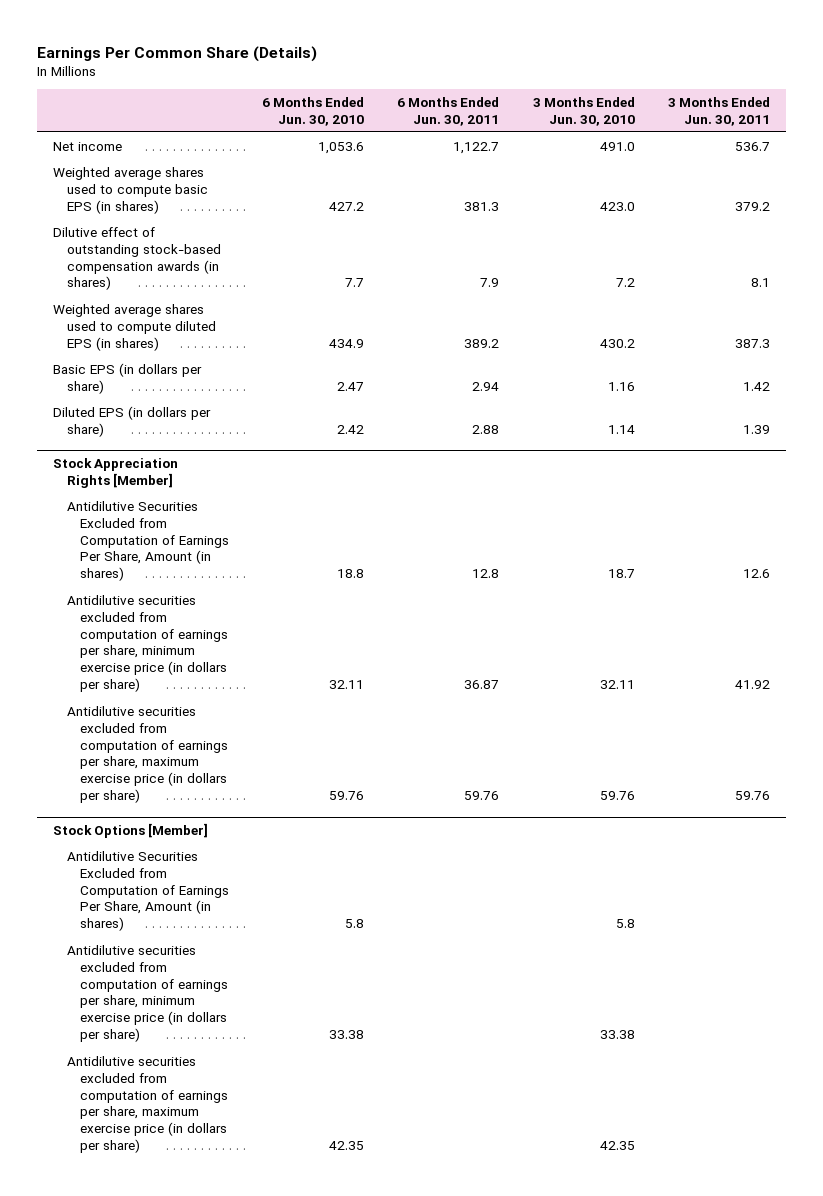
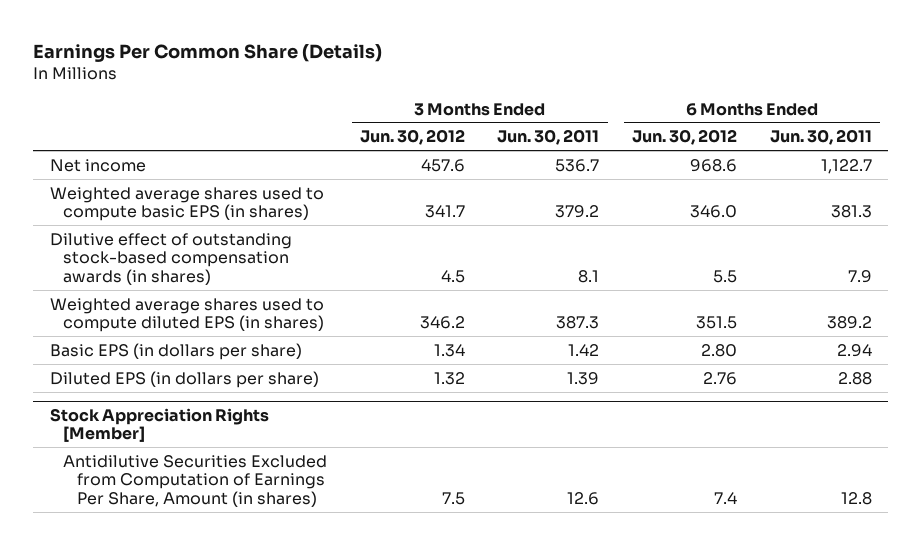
[262,96,365,126] 6 Months Ended Jun. 30, 2010 -> none
[532,96,635,126] 3 Months Ended Jun. 30, 2010 -> none
none -> [359,129,465,146] Jun. 30, 2012
none -> [631,129,737,146] Jun. 30, 2012
[66,594,229,693] Antidilutive securities excluded from computation of earnings per share, minimum exercise price (in dollars per share) -> none
[66,705,229,804] Antidilutive securities excluded from computation of earnings per share, maximum exercise price (in dollars per share) -> none
[53,823,209,839] Stock Options [Member] -> none
[66,850,230,932] Antidilutive Securities Excluded from Computation of Earnings Per Share, Amount (in shares) -> none
[66,944,229,1043] Antidilutive securities excluded from computation of earnings per share, minimum exercise price (in dollars per share) -> none
[66,1055,229,1154] Antidilutive securities excluded from computation of earnings per share, maximum exercise price (in dollars per share) -> none

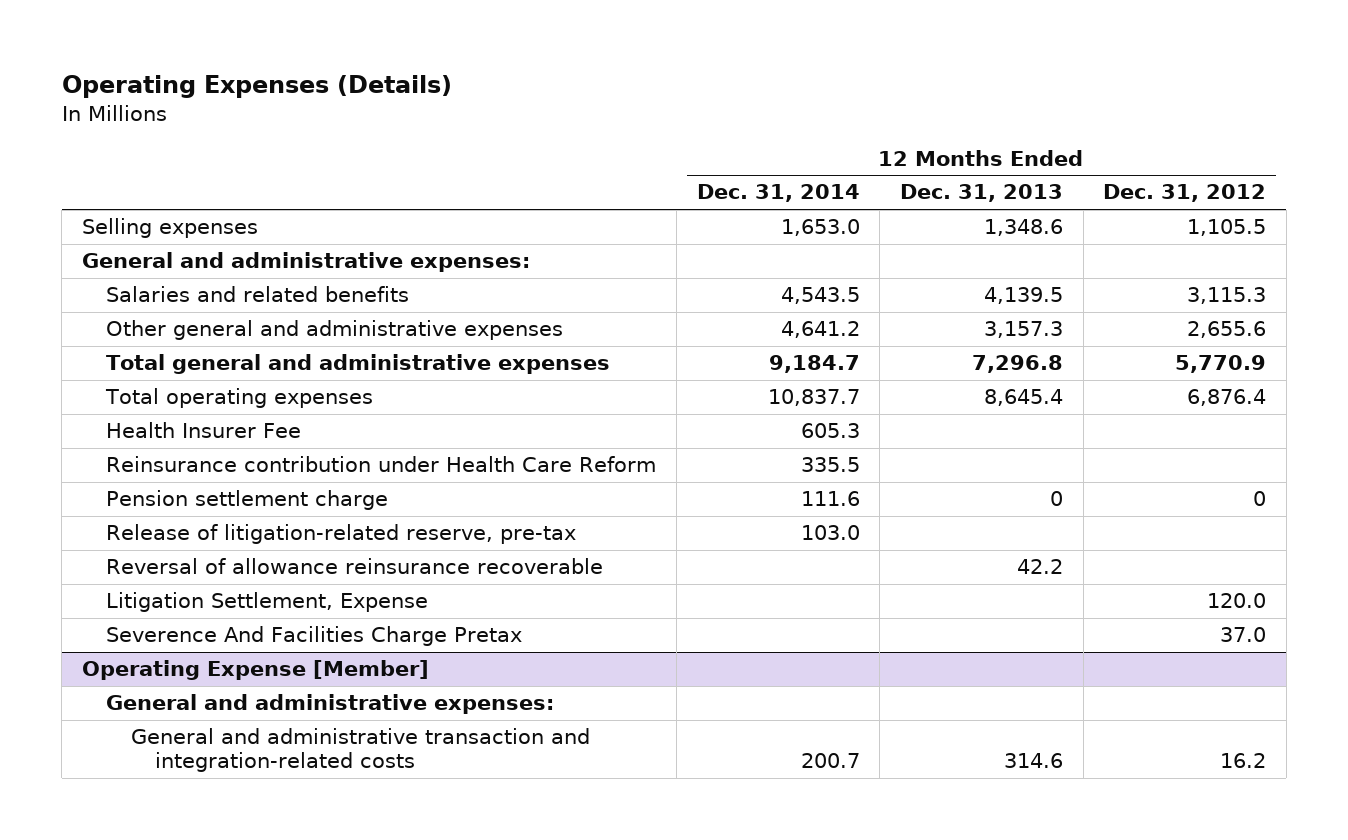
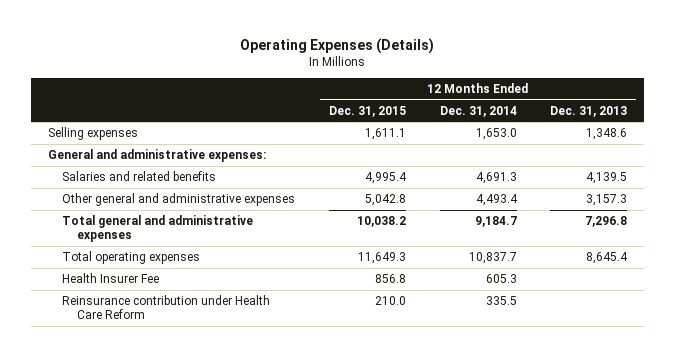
[1103,184,1267,203] Dec. 31, 2012 -> none
none -> [328,105,406,117] Dec. 31, 2015
[780,287,860,305] 4,543.5 -> [475,172,517,185] 4,691.3
[780,321,860,339] 4,641.2 -> [475,194,518,207] 4,493.4
[106,490,389,511] Pension settlement charge -> none
[106,524,577,545] Release of litigation-related reserve, pre-tax -> none
[106,558,604,575] Reversal of allowance reinsurance recoverable -> none
[106,592,429,613] Litigation Settlement, Expense -> none
[106,626,523,647] Severence And Facilities Charge Pretax -> none
[81,660,429,681] Operating Expense [Member] -> none
[106,694,555,715] General and administrative expenses: -> none
[130,728,590,773] General and administrative transaction and integration-related costs -> none

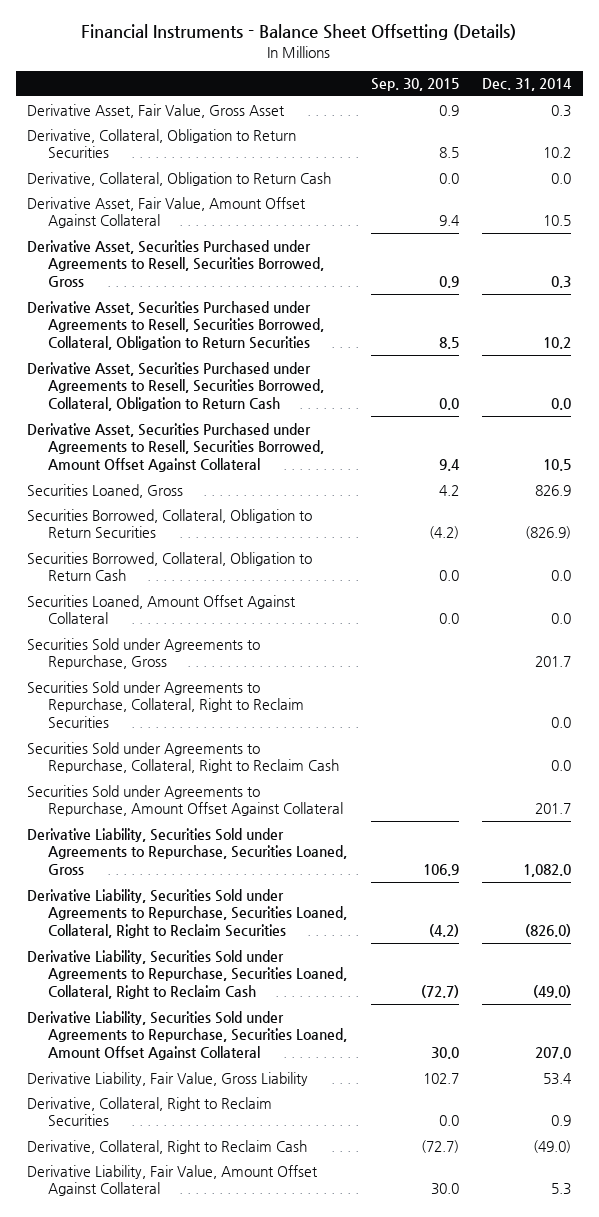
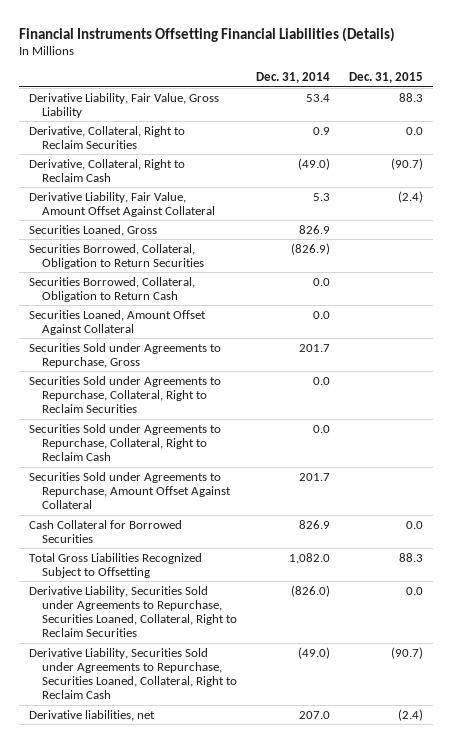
[81,24,517,41] Financial Instruments - Balance Sheet Offsetting (Details) -> [19,26,396,42] Financial Instruments Offsetting Financial Liabilities (Details)
[370,78,459,92] Sep. 30, 2015 -> none
none -> [349,72,424,84] Dec. 31, 2015
[27,103,286,118] Derivative Asset, Fair Value, Gross Asset -> none
[27,128,297,159] Derivative, Collateral, Obligation to Return Securities -> none
[27,171,332,186] Derivative, Collateral, Obligation to Return Cash -> none
[27,196,307,229] Derivative Asset, Fair Value, Amount Offset Against Collateral -> none
[27,239,324,288] Derivative Asset, Securities Purchased under Agreements to Resell, Securities Borrowed, Gross -> none
[27,300,324,351] Derivative Asset, Securities Purchased under Agreements to Resell, Securities Borrowed, Collateral, Obligation to Return Securities -> none
[27,361,324,412] Derivative Asset, Securities Purchased under Agreements to Resell, Securities Borrowed, Collateral, Obligation to Return Cash -> none
[27,422,324,473] Derivative Asset, Securities Purchased under Agreements to Resell, Securities Borrowed, Amount Offset Against Collateral -> none
[27,1071,309,1086] Derivative Liability, Fair Value, Gross Liability -> [28,92,219,118] Derivative Liability, Fair Value, Gross Liability
[27,1096,273,1127] Derivative, Collateral, Right to Reclaim Securities -> [28,125,185,149] Derivative, Collateral, Right to Reclaim Securities
[27,1139,308,1154] Derivative, Collateral, Right to Reclaim Cash -> [28,158,185,182] Derivative, Collateral, Right to Reclaim Cash
[27,1164,319,1197] Derivative Liability, Fair Value, Amount Offset Against Collateral -> [28,191,215,217] Derivative Liability, Fair Value, Amount Offset Against Collateral
none -> [28,519,182,543] Cash Collateral for Borrowed Securities
[27,827,347,876] Derivative Liability, Securities Sold under Agreements to Repurchase, Securities Loaned, Gross -> [28,552,202,578] Total Gross Liabilities Recognized Subject to Offsetting
[27,1010,347,1061] Derivative Liability, Securities Sold under Agreements to Repurchase, Securities Loaned, Amount Offset Against Collateral -> [28,709,155,721] Derivative liabilities, net

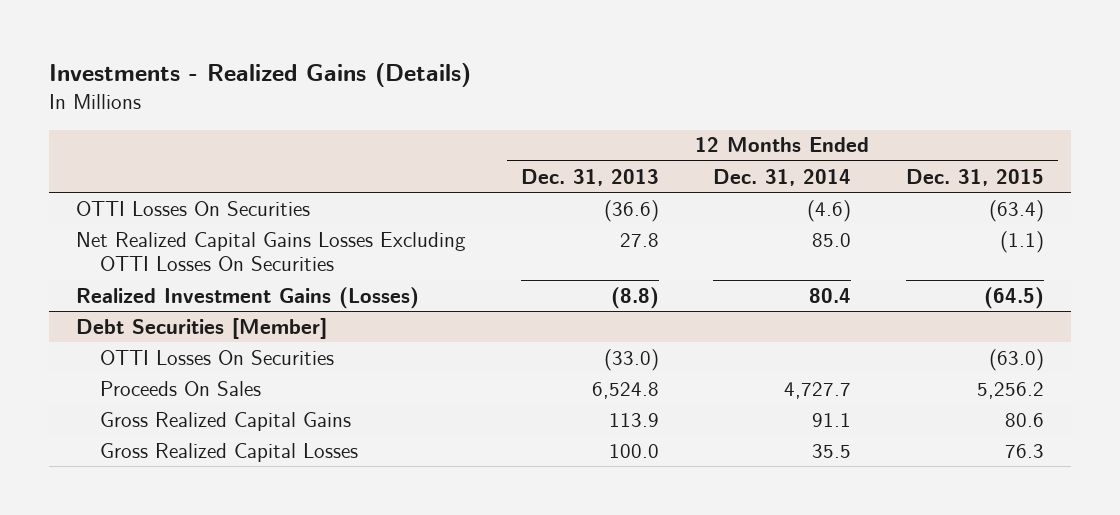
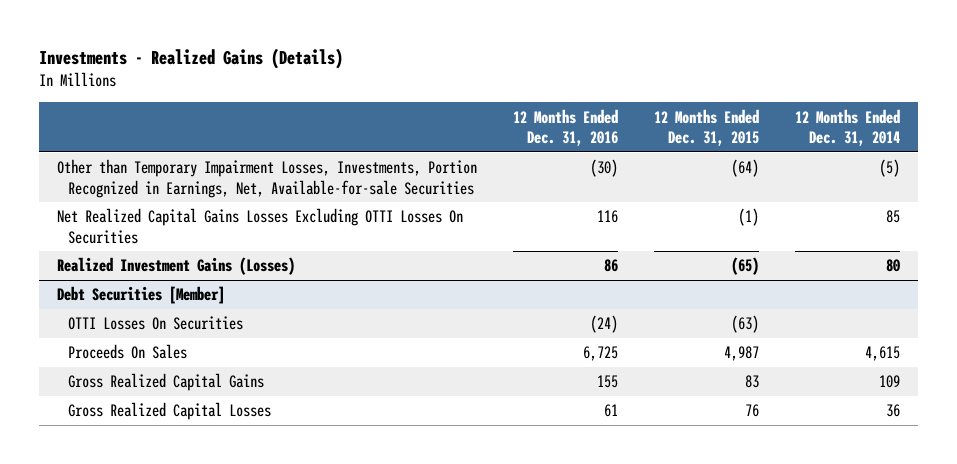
[520,168,659,186] Dec. 31, 2013 -> none
none -> [512,108,618,146] 12 Months Ended Dec. 31, 2016
[75,200,310,216] OTTI Losses On Securities -> none
none -> [56,159,477,198] Other than Temporary Impairment Losses, Investments, Portion Recognized in Earnings, Net, Available-for-sale Securities
[812,232,852,247] 85.0 -> [886,210,901,224] 85
[999,230,1044,253] (1.1) -> [738,208,760,227] (1)
[809,287,852,303] 80.4 -> [886,259,901,273] 80
[983,286,1044,309] (64.5) -> [731,257,760,276] (65)
[988,348,1044,371] (63.0) -> [731,315,760,334] (63)
[784,381,852,399] 4,727.7 -> [865,346,901,362] 4,615
[976,381,1044,399] 5,256.2 -> [724,346,760,362] 4,987
[812,412,852,427] 91.1 -> [879,375,901,389] 109
[1004,412,1044,427] 80.6 -> [745,375,760,389] 83
[812,443,852,458] 35.5 -> [886,404,901,418] 36
[1004,443,1044,458] 76.3 -> [745,404,760,418] 76

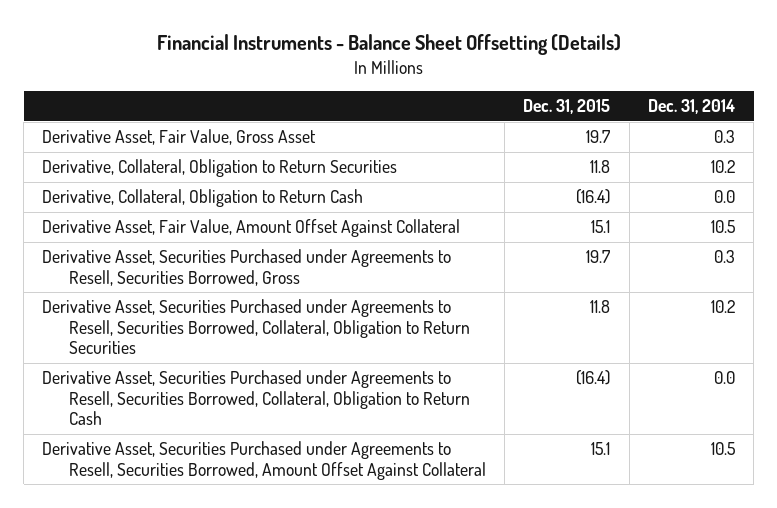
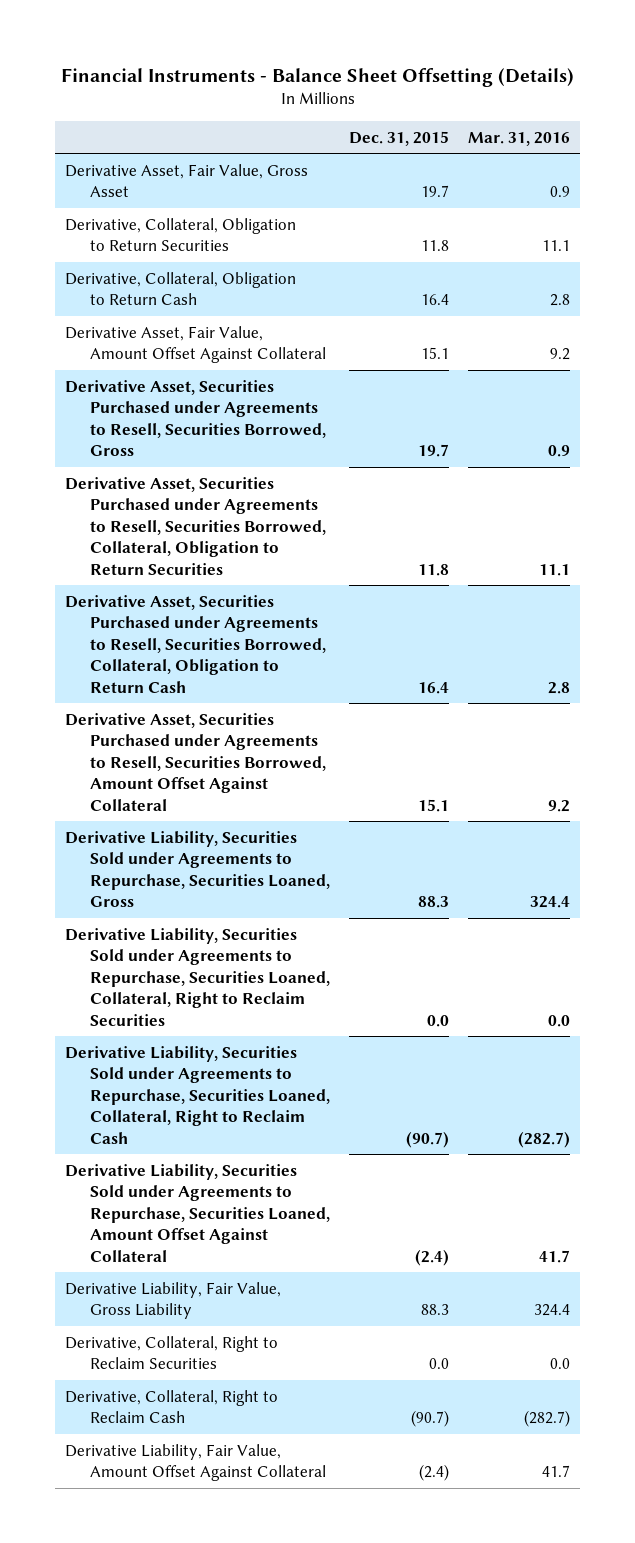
[647,99,735,115] Dec. 31, 2014 -> none
none -> [468,131,571,146] Mar. 31, 2016
[576,189,611,205] (16.4) -> [420,294,449,306] 16.4
[576,370,611,386] (16.4) -> [417,681,449,694] 16.4
none -> [65,830,330,908] Derivative Liability, Securities Sold under Agreements to Repurchase, Securities Loaned, Gross
none -> [65,927,330,1026] Derivative Liability, Securities Sold under Agreements to Repurchase, Securities Loaned, Collateral, Right to Reclaim Securities
none -> [65,1045,330,1144] Derivative Liability, Securities Sold under Agreements to Repurchase, Securities Loaned, Collateral, Right to Reclaim Cash
none -> [65,1163,330,1262] Derivative Liability, Securities Sold under Agreements to Repurchase, Securities Loaned, Amount Offset Against Collateral
none -> [65,1281,282,1320] Derivative Liability, Fair Value, Gross Liability
none -> [65,1335,279,1370] Derivative, Collateral, Right to Reclaim Securities
none -> [65,1389,279,1424] Derivative, Collateral, Right to Reclaim Cash
none -> [65,1443,326,1482] Derivative Liability, Fair Value, Amount Offset Against Collateral

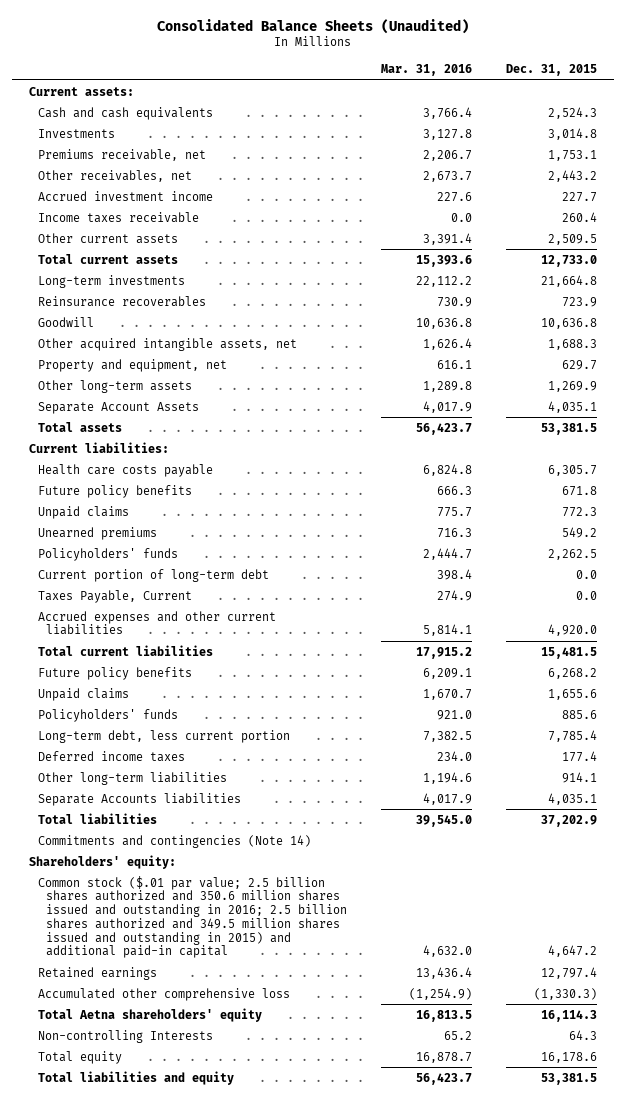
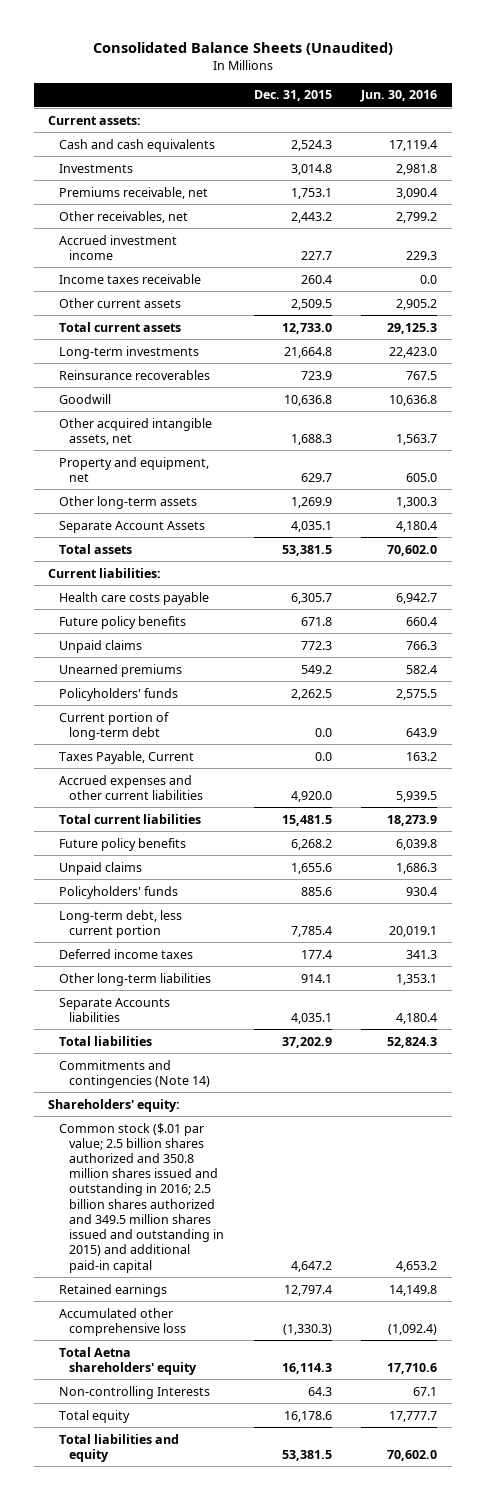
[381,63,473,76] Mar. 31, 2016 -> none
none -> [359,90,437,103] Jun. 30, 2016
[37,875,348,959] Common stock ($.01 par value; 2.5 billion shares authorized and 350.6 million shares issued and outstanding in 2016; 2.5 billion shares authorized and 349.5 million shares issued and outstanding in 2015) and additional paid-in capital -> [58,1122,225,1273] Common stock ($.01 par value; 2.5 billion shares authorized and 350.8 million shares issued and outstanding in 2016; 2.5 billion shares authorized and 349.5 million shares issued and outstanding in 2015) and additional paid-in capital

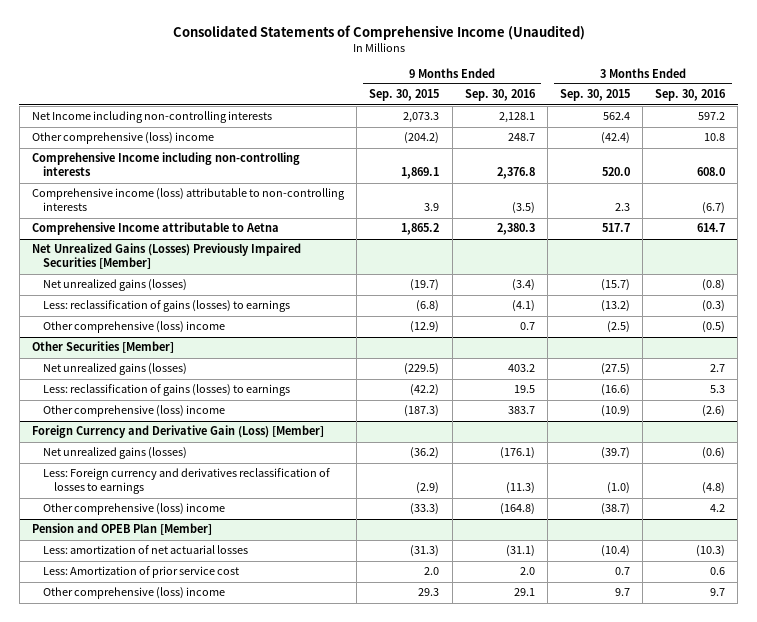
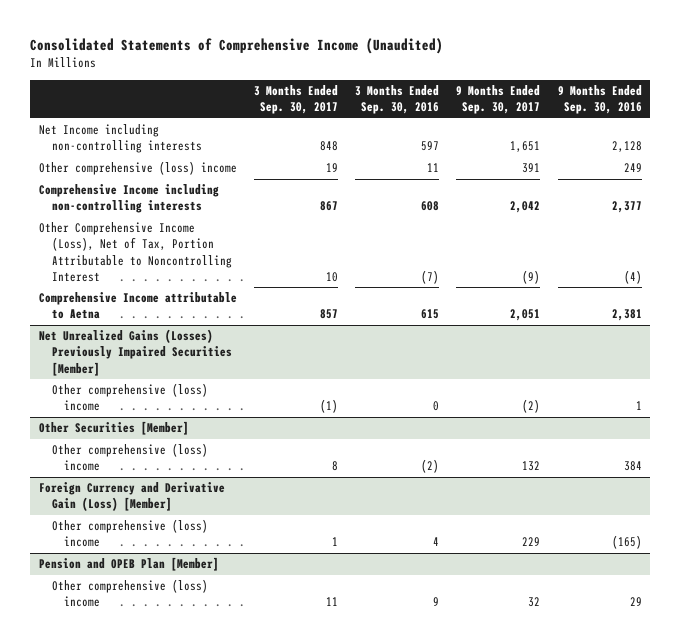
[369,89,440,102] Sep. 30, 2015 -> none
[559,89,630,102] Sep. 30, 2015 -> none
none -> [253,84,338,115] 3 Months Ended Sep. 30, 2017
none -> [456,84,541,115] 9 Months Ended Sep. 30, 2017
[32,188,346,212] Comprehensive income (loss) attributable to non-controlling interests -> none
[498,112,535,124] 2,128.1 -> [611,141,642,153] 2,128
[698,112,726,121] 597.2 -> [421,141,440,152] 597
[507,133,535,142] 248.7 -> [623,163,642,173] 249
[704,133,726,142] 10.8 -> [427,163,440,173] 11
[496,167,535,180] 2,376.8 -> [611,201,642,214] 2,377
[697,167,726,177] 608.0 -> [421,201,440,212] 608
none -> [38,222,232,282] Other Comprehensive Income (Loss), Net of Tax, Portion Attributable to Noncontrolling Interest
[496,223,535,236] 2,380.3 -> [611,309,642,322] 2,381
[697,223,726,233] 614.7 -> [421,309,440,320] 615
[43,279,188,292] Net unrealized gains (losses) -> none
[43,300,291,313] Less: reclassification of gains (losses) to earnings -> none
[519,322,535,331] 0.7 -> [635,401,642,411] 1
[702,321,726,334] (0.5) -> [433,401,440,412] 0
[43,363,188,376] Net unrealized gains (losses) -> none
[43,384,291,397] Less: reclassification of gains (losses) to earnings -> none
[507,406,535,415] 383.7 -> [623,461,642,472] 384
[702,405,726,418] (2.6) -> [421,459,440,474] (2)
[43,447,188,460] Net unrealized gains (losses) -> none
[43,468,331,495] Less: Foreign currency and derivatives reclassification of losses to earnings -> none
[499,503,535,516] (164.8) -> [611,535,642,550] (165)
[710,504,726,513] 4.2 -> [433,537,440,547] 4
[43,545,249,555] Less: amortization of net actuarial losses -> none
[43,566,240,579] Less: Amortization of prior service cost -> none
[513,588,535,597] 29.1 -> [629,597,642,607] 29
[710,588,726,597] 9.7 -> [433,597,440,607] 9

